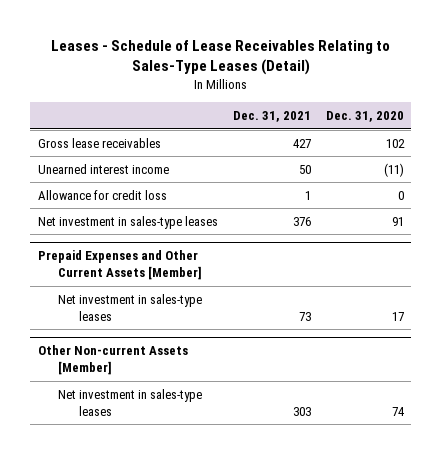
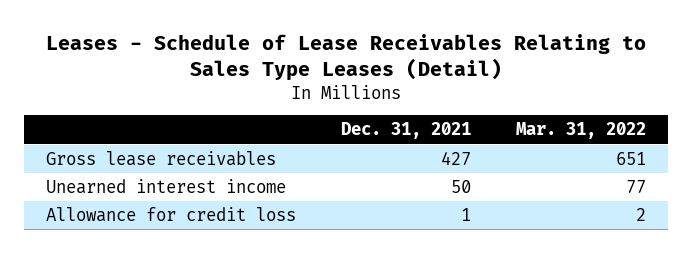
[50,39,390,76] Leases - Schedule of Lease Receivables Relating to Sales-Type Leases (Detail) -> [46,33,647,81] Leases - Schedule of Lease Receivables Relating to Sales Type Leases (Detail)
[325,111,404,123] Dec. 31, 2020 -> none
none -> [515,122,646,140] Mar. 31, 2022
[37,215,218,229] Net investment in sales-type leases -> none
[37,250,203,281] Prepaid Expenses and Other Current Assets [Member] -> none
[58,293,203,321] Net investment in sales-type leases -> none
[37,345,188,376] Other Non-current Assets [Member] -> none
[58,388,203,416] Net investment in sales-type leases -> none

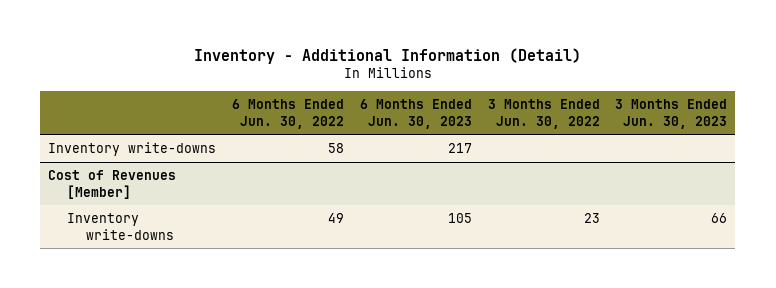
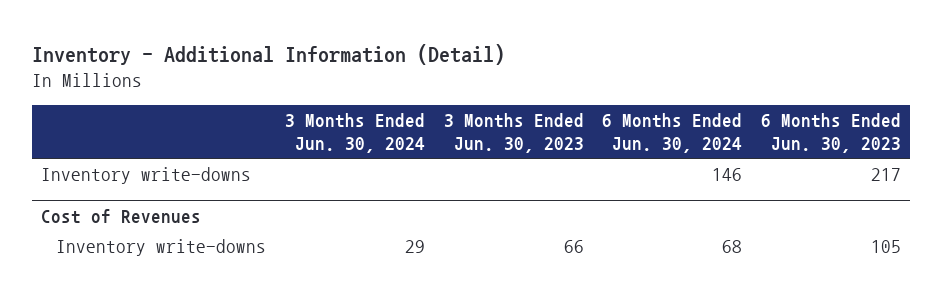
[232,98,345,129] 6 Months Ended Jun. 30, 2022 -> none
[487,98,600,129] 3 Months Ended Jun. 30, 2022 -> none
none -> [284,112,425,154] 3 Months Ended Jun. 30, 2024
none -> [602,112,743,154] 6 Months Ended Jun. 30, 2024
[48,170,177,199] Cost of Revenues [Member] -> [41,208,202,224] Cost of Revenues

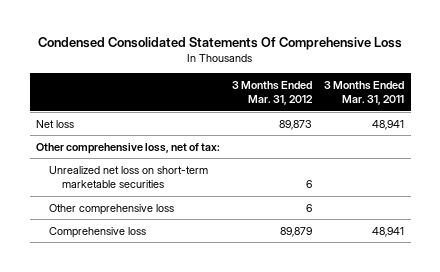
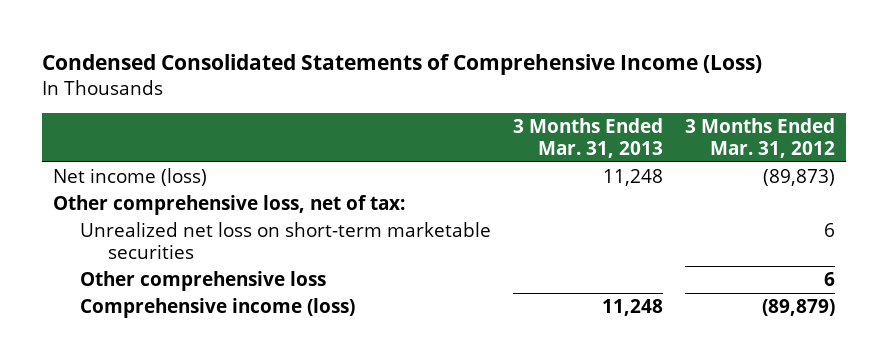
[38,36,403,50] Condensed Consolidated Statements Of Comprehensive Loss -> [41,54,762,76] Condensed Consolidated Statements of Comprehensive Income (Loss)
[324,80,405,106] 3 Months Ended Mar. 31, 2011 -> none
none -> [513,118,664,159] 3 Months Ended Mar. 31, 2013
[35,119,74,128] Net loss -> [52,167,207,186] Net income (loss)
[279,119,313,130] 89,873 -> [763,168,836,186] (89,873)
[48,226,146,238] Comprehensive loss -> [80,297,356,318] Comprehensive income (loss)
[280,226,313,237] 89,879 -> [762,298,836,316] (89,879)

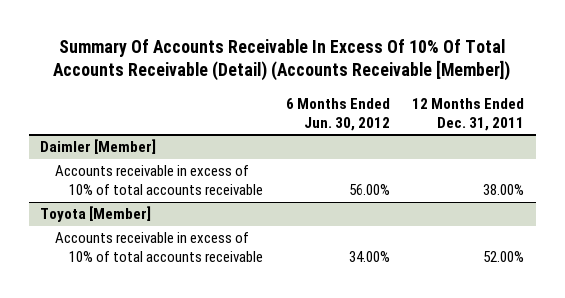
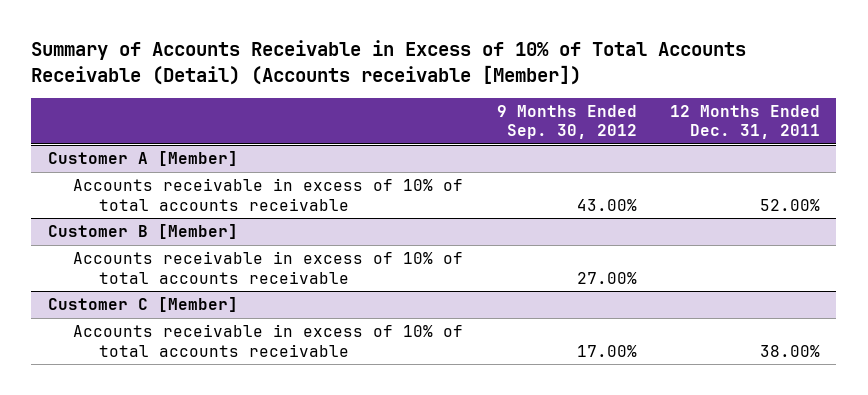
[53,38,511,82] Summary Of Accounts Receivable In Excess Of 10% Of Total Accounts Receivable (Detail) (Accounts Receivable [Member]) -> [31,40,747,85] Summary of Accounts Receivable in Excess of 10% of Total Accounts Receivable (Detail) (Accounts receivable [Member])
[285,97,390,131] 6 Months Ended Jun. 30, 2012 -> none
none -> [496,105,637,140] 9 Months Ended Sep. 30, 2012
[40,139,157,155] Daimler [Member] -> none
[54,165,264,196] Accounts receivable in excess of 10% of total accounts receivable -> none
[40,206,152,223] Toyota [Member] -> none
none -> [47,151,238,167] Customer A [Member]
none -> [47,224,238,240] Customer B [Member]
none -> [73,251,464,284] Accounts receivable in excess of 10% of total accounts receivable
none -> [47,297,238,313] Customer C [Member]
none -> [73,324,464,357] Accounts receivable in excess of 10% of total accounts receivable

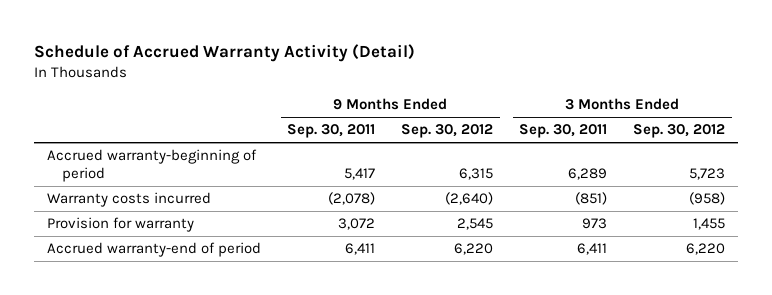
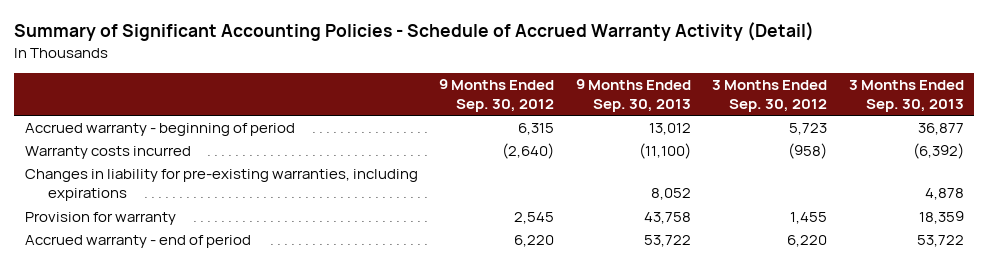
[33,43,415,62] Schedule of Accrued Warranty Activity (Detail) -> [13,22,814,42] Summary of Significant Accounting Policies - Schedule of Accrued Warranty Activity (Detail)
[287,124,376,139] Sep. 30, 2011 -> none
[519,124,608,139] Sep. 30, 2011 -> none
none -> [575,79,691,113] 9 Months Ended Sep. 30, 2013
none -> [848,80,964,113] 3 Months Ended Sep. 30, 2013
[46,149,257,183] Accrued warranty-beginning of period -> [24,123,295,137] Accrued warranty - beginning of period
none -> [24,169,418,202] Changes in liability for pre-existing warranties, including expirations
[46,242,261,258] Accrued warranty-end of period -> [24,235,251,249] Accrued warranty - end of period

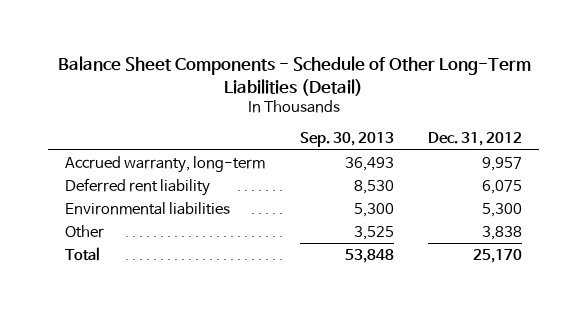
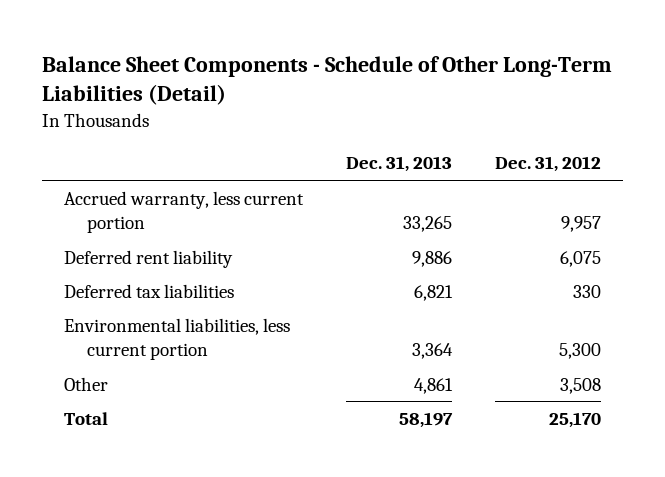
[299,132,394,148] Sep. 30, 2013 -> none
none -> [346,156,453,173] Dec. 31, 2013
[65,155,266,173] Accrued warranty, long-term -> [63,190,304,233] Accrued warranty, less current portion
none -> [63,283,234,298] Deferred tax liabilities
[65,201,231,215] Environmental liabilities -> [63,317,290,360] Environmental liabilities, less current portion
[482,225,523,240] 3,838 -> [560,377,602,394] 3,508

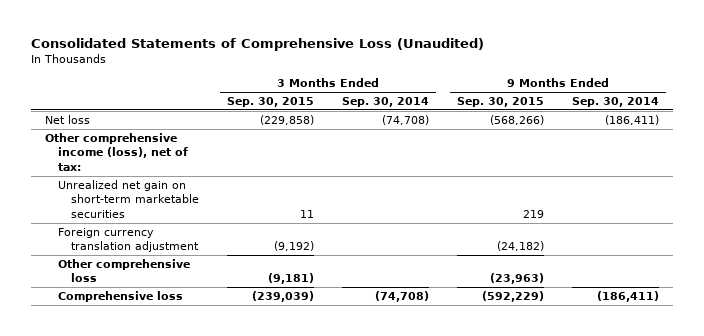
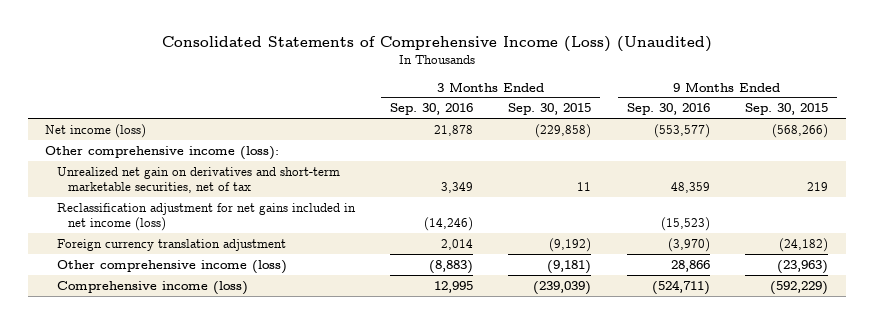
[30,38,484,52] Consolidated Statements of Comprehensive Loss (Unaudited) -> [161,36,712,53] Consolidated Statements of Comprehensive Income (Loss) (Unaudited)
[342,96,430,107] Sep. 30, 2014 -> none
[572,96,660,107] Sep. 30, 2014 -> none
none -> [390,103,474,116] Sep. 30, 2016
none -> [626,103,710,116] Sep. 30, 2016
[44,114,90,124] Net loss -> [45,123,147,138] Net income (loss)
[44,132,188,171] Other comprehensive income (loss), net of tax: -> [45,145,280,160] Other comprehensive income (loss):
[57,179,200,218] Unrealized net gain on short-term marketable securities -> [56,166,340,193] Unrealized net gain on derivatives and short-term marketable securities, net of tax
none -> [56,202,356,231] Reclassification adjustment for net gains included in net income (loss)
[57,258,190,283] Other comprehensive loss -> [56,259,287,274] Other comprehensive income (loss)
[57,290,183,302] Comprehensive loss -> [56,280,248,295] Comprehensive income (loss)

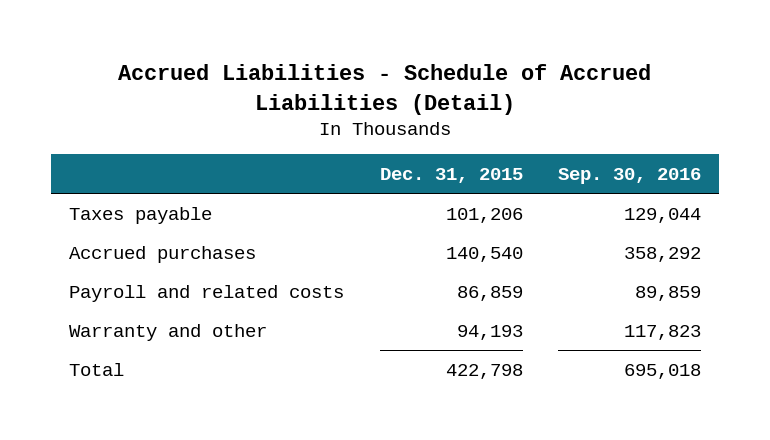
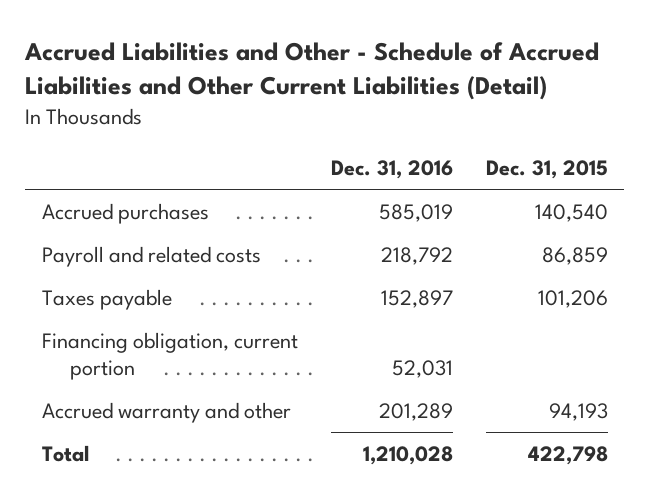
[118,64,652,115] Accrued Liabilities - Schedule of Accrued Liabilities (Detail) -> [24,41,600,101] Accrued Liabilities and Other - Schedule of Accrued Liabilities and Other Current Liabilities (Detail)
[558,168,702,185] Sep. 30, 2016 -> none
none -> [330,160,453,180] Dec. 31, 2016
[68,206,212,224] Taxes payable -> [41,288,172,310] Taxes payable
none -> [41,331,298,381] Financing obligation, current portion
[68,323,267,341] Warranty and other -> [41,401,291,423] Accrued warranty and other

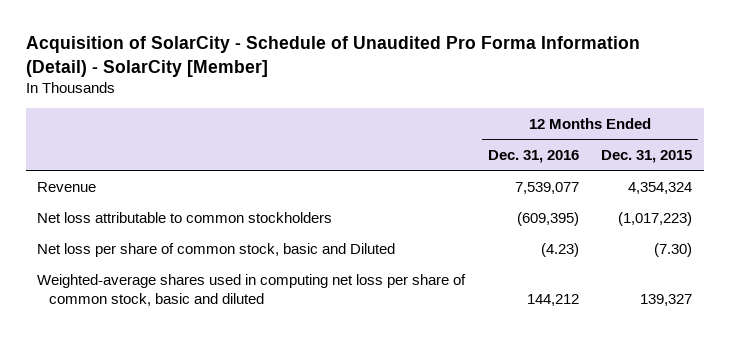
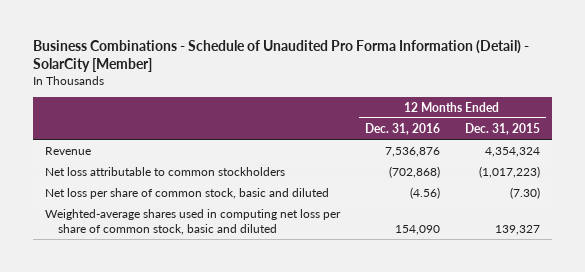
[25,36,640,77] Acquisition of SolarCity - Schedule of Unaudited Pro Forma Information (Detail) - SolarCity [Member] -> [32,39,529,73] Business Combinations - Schedule of Unaudited Pro Forma Information (Detail) - SolarCity [Member]
[514,181,579,194] 7,539,077 -> [384,146,440,157] 7,536,876
[516,211,579,226] (609,395) -> [388,165,440,178] (702,868)
[36,242,395,257] Net loss per share of common stock, basic and Diluted -> [45,187,330,199] Net loss per share of common stock, basic and diluted
[540,242,579,257] (4.23) -> [409,186,440,199] (4.56)
[526,293,579,306] 144,212 -> [394,224,440,235] 154,090

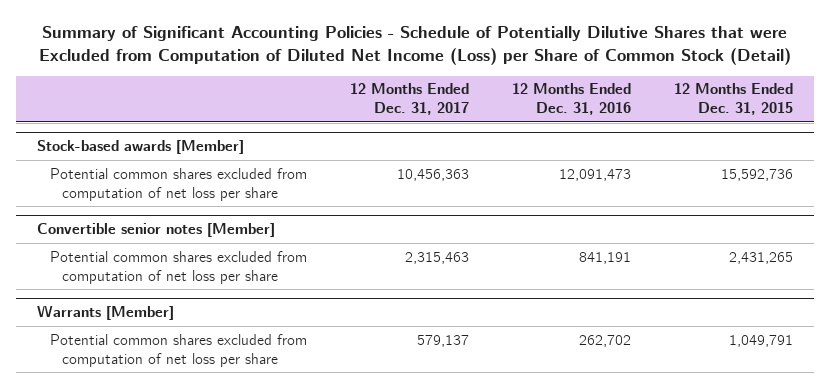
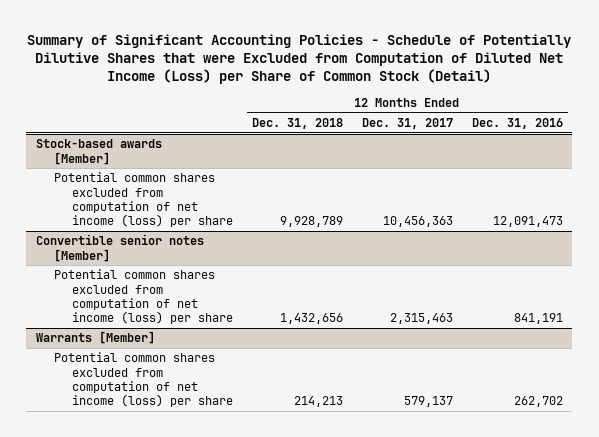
[673,83,793,116] 12 Months Ended Dec. 31, 2015 -> none
none -> [251,118,343,130] Dec. 31, 2018
[49,167,307,201] Potential common shares excluded from computation of net loss per share -> [53,172,233,228] Potential common shares excluded from computation of net income (loss) per share
[49,250,307,284] Potential common shares excluded from computation of net loss per share -> [53,269,233,325] Potential common shares excluded from computation of net income (loss) per share
[49,333,307,367] Potential common shares excluded from computation of net loss per share -> [53,352,233,408] Potential common shares excluded from computation of net income (loss) per share

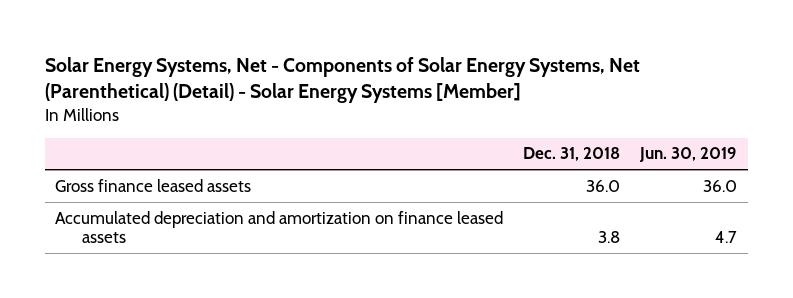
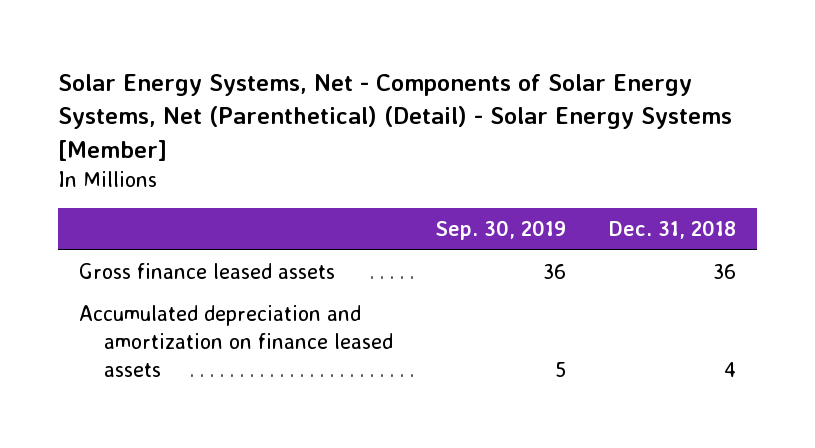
[639,147,738,163] Jun. 30, 2019 -> none
none -> [435,220,567,241] Sep. 30, 2019
[586,179,621,192] 36.0 -> [712,264,736,280] 36
[598,231,621,244] 3.8 -> [723,361,736,377] 4

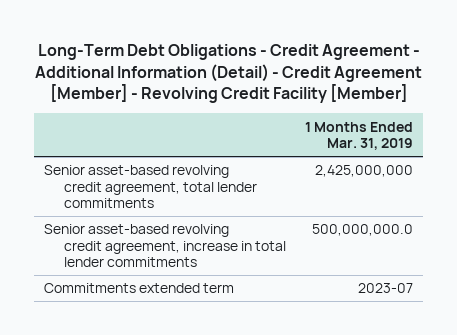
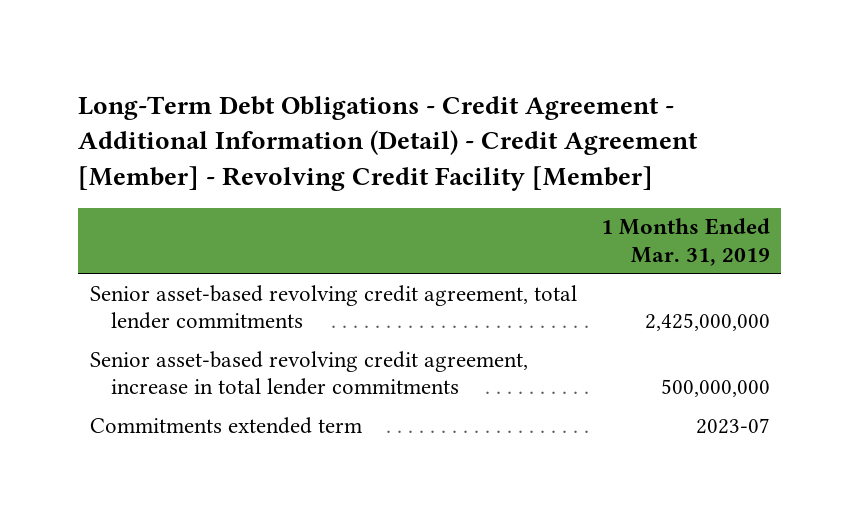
[312,224,414,237] 500,000,000.0 -> [660,379,770,398] 500,000,000

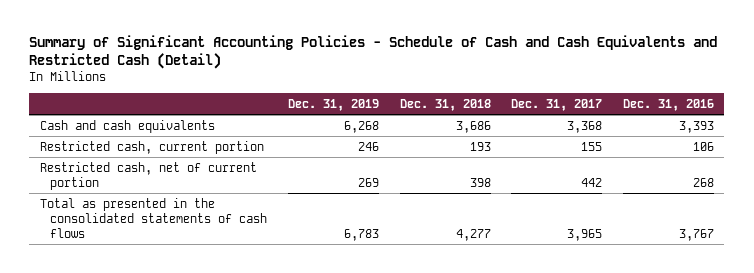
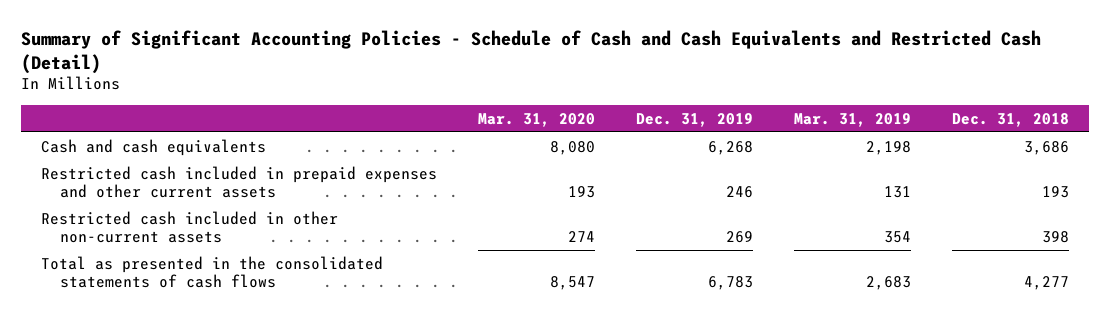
[511,98,603,111] Dec. 31, 2017 -> none
[622,98,714,111] Dec. 31, 2016 -> none
none -> [478,112,596,127] Mar. 31, 2020
none -> [793,112,911,127] Mar. 31, 2019
[39,140,264,154] Restricted cash, current portion -> [41,165,438,198] Restricted cash included in prepaid expenses and other current assets
[39,161,257,190] Restricted cash, net of current portion -> [41,210,339,243] Restricted cash included in other non-current assets

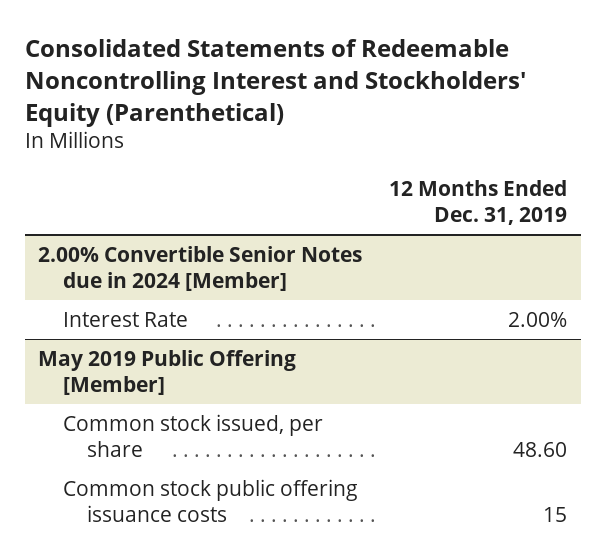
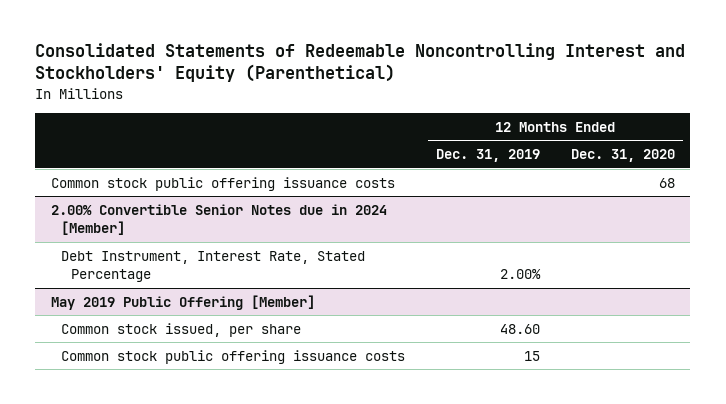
none -> [570,149,675,163] Dec. 31, 2020
none -> [50,176,395,191] Common stock public offering issuance costs
[62,311,188,327] Interest Rate -> [60,250,365,283] Debt Instrument, Interest Rate, Stated Percentage

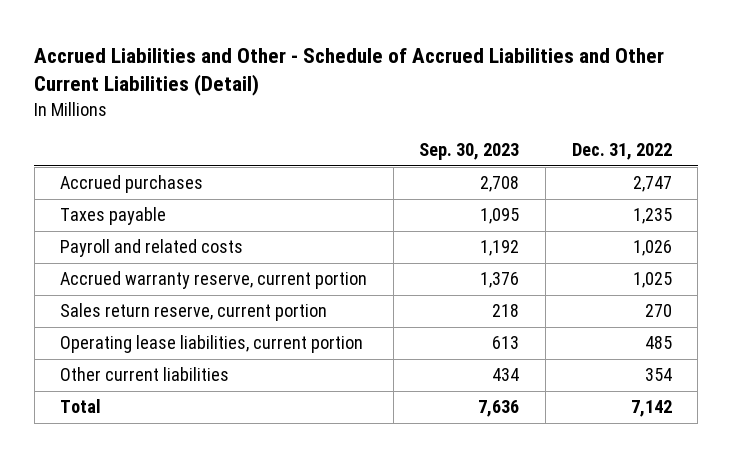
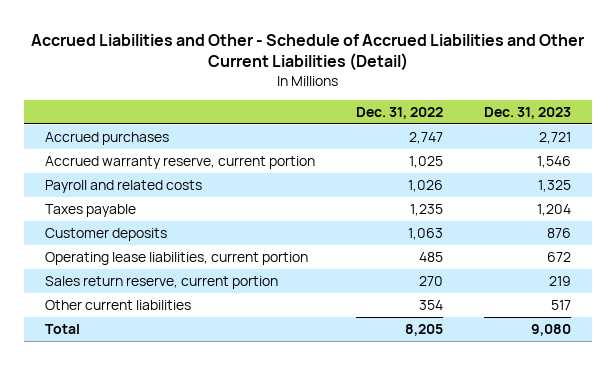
[419,143,520,161] Sep. 30, 2023 -> none
none -> [484,107,572,120] Dec. 31, 2023
[60,239,244,258] Payroll and related costs -> [44,179,202,193] Payroll and related costs
[60,207,167,226] Taxes payable -> [44,203,136,217] Taxes payable
none -> [44,227,167,241] Customer deposits
[60,303,328,322] Sales return reserve, current portion -> [44,275,278,289] Sales return reserve, current portion
[630,400,672,418] 7,142 -> [405,323,444,336] 8,205

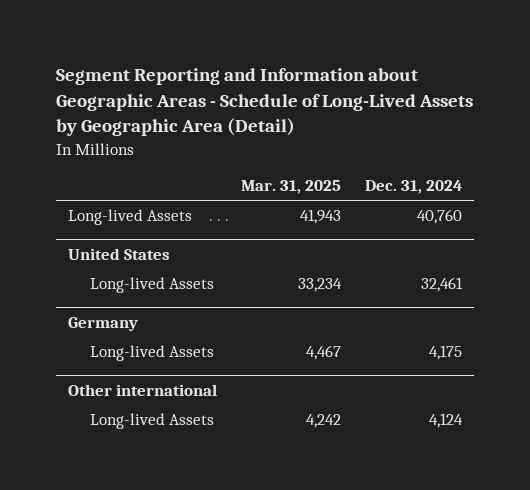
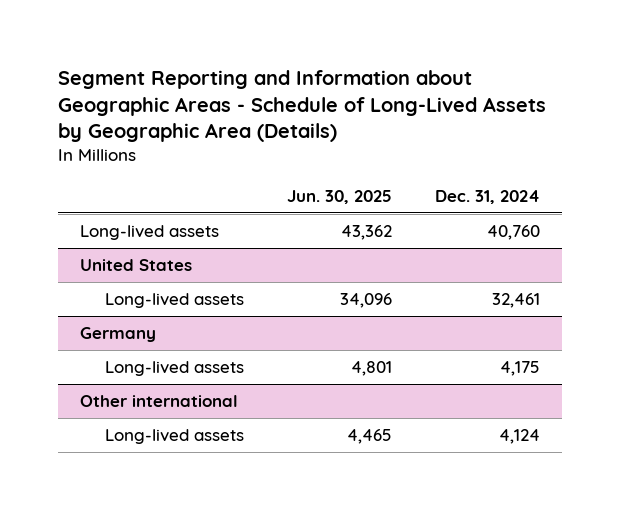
[55,68,473,137] Segment Reporting and Information about Geographic Areas - Schedule of Long-Lived Assets by Geographic Area (Detail) -> [58,69,547,143] Segment Reporting and Information about Geographic Areas - Schedule of Long-Lived Assets by Geographic Area (Details)
[240,180,341,195] Mar. 31, 2025 -> none
none -> [287,189,393,204] Jun. 30, 2025
[67,209,192,226] Long-lived Assets -> [79,225,219,241] Long-lived assets
[90,277,215,294] Long-lived Assets -> [105,293,245,309] Long-lived assets
[90,345,215,362] Long-lived Assets -> [105,361,245,377] Long-lived assets
[90,413,215,430] Long-lived Assets -> [105,429,245,445] Long-lived assets

